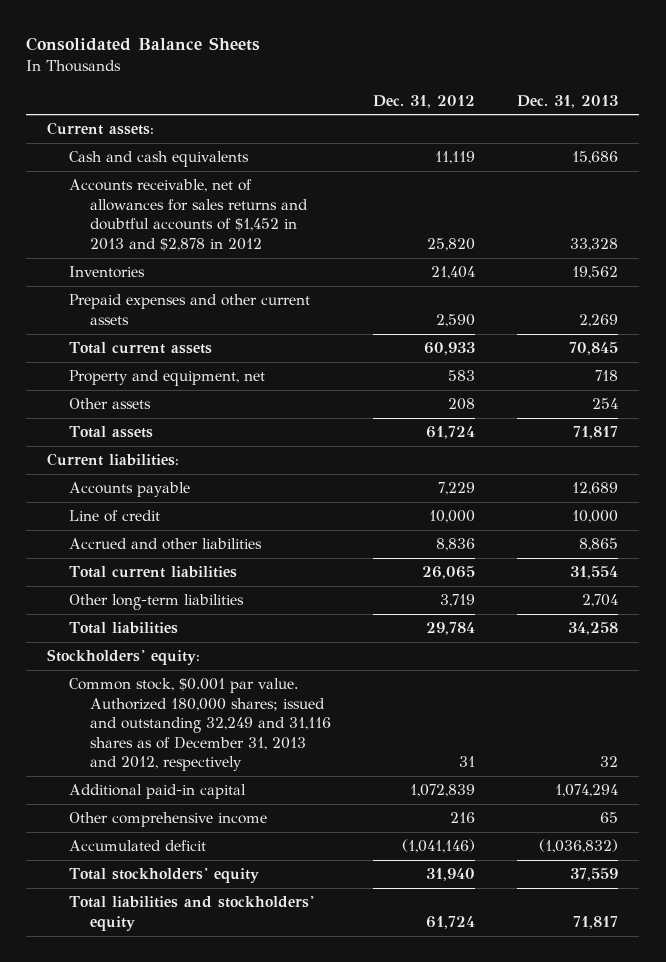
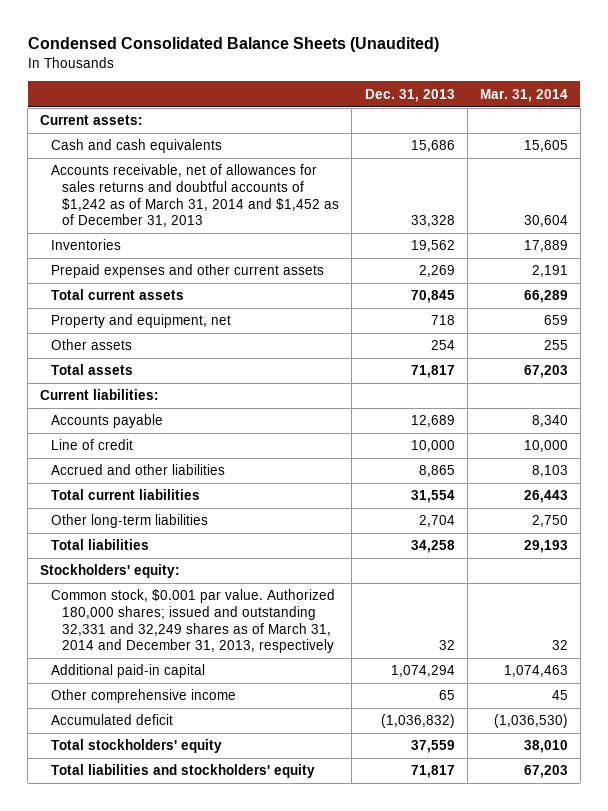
[26,37,261,52] Consolidated Balance Sheets -> [27,37,439,53] Condensed Consolidated Balance Sheets (Unaudited)
[373,94,476,108] Dec. 31, 2012 -> none
none -> [479,88,568,102] Mar. 31, 2014
[68,179,309,251] Accounts receivable, net of allowances for sales returns and doubtful accounts of $1,452 in 2013 and $2,878 in 2012 -> [51,164,340,228] Accounts receivable, net of allowances for sales returns and doubtful accounts of $1,242 as of March 31, 2014 and $1,452 as of December 31, 2013
[68,678,332,772] Common stock, $0.001 par value. Authorized 180,000 shares; issued and outstanding 32,249 and 31,116 shares as of December 31, 2013 and 2012, respectively -> [51,589,336,654] Common stock, $0.001 par value. Authorized 180,000 shares; issued and outstanding 32,331 and 32,249 shares as of March 31, 2014 and December 31, 2013, respectively

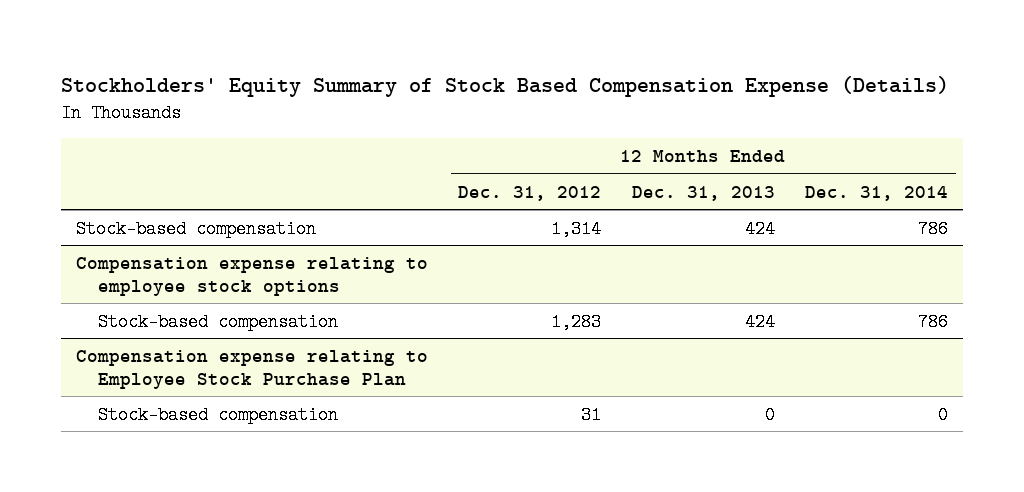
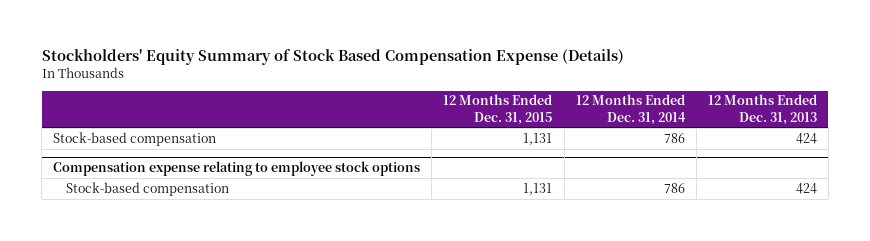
[458,185,602,201] Dec. 31, 2012 -> none
none -> [443,94,553,125] 12 Months Ended Dec. 31, 2015
[75,349,428,389] Compensation expense relating to Employee Stock Purchase Plan -> none
[98,405,339,424] Stock-based compensation -> none

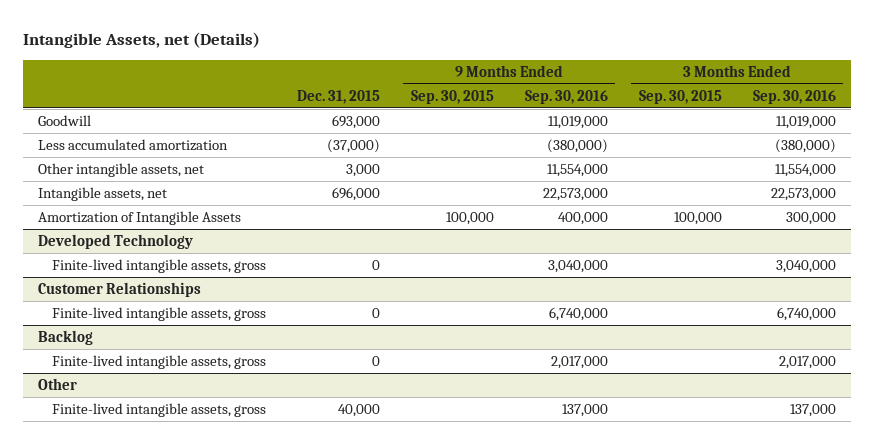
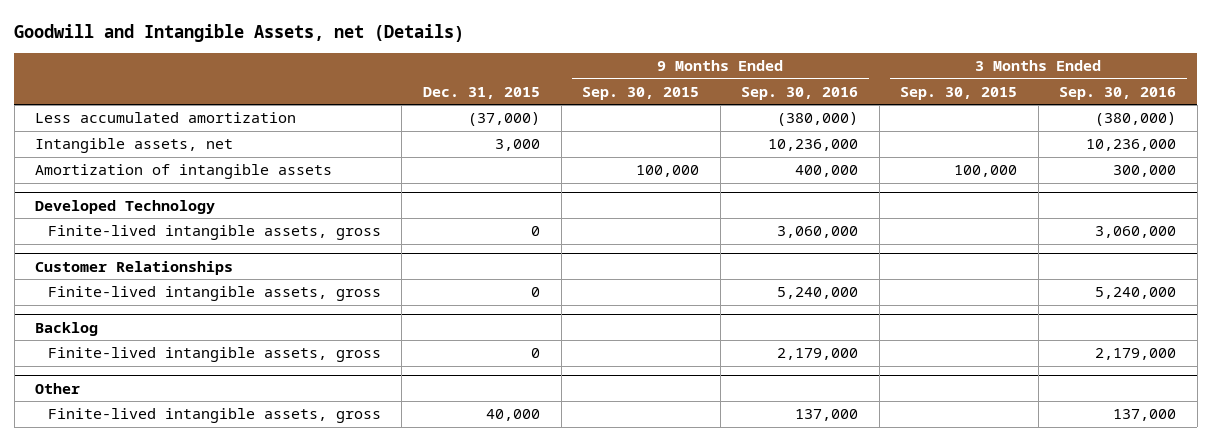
[22,32,260,49] Intangible Assets, net (Details) -> [14,23,465,42] Goodwill and Intangible Assets, net (Details)
[38,115,92,127] Goodwill -> none
[38,163,205,178] Other intangible assets, net -> none
[331,187,380,202] 696,000 -> [494,139,540,152] 3,000
[542,188,608,202] 22,573,000 -> [768,139,859,152] 10,236,000
[770,188,836,202] 22,573,000 -> [1086,139,1177,152] 10,236,000
[38,211,242,226] Amortization of Intangible Assets -> [35,164,333,180] Amortization of intangible assets
[547,260,608,274] 3,040,000 -> [777,226,859,239] 3,060,000
[775,260,836,274] 3,040,000 -> [1095,226,1177,239] 3,060,000
[548,307,608,322] 6,740,000 -> [777,287,859,300] 5,240,000
[776,307,836,322] 6,740,000 -> [1095,287,1177,300] 5,240,000
[550,356,608,370] 2,017,000 -> [777,348,859,361] 2,179,000
[778,356,836,370] 2,017,000 -> [1095,348,1177,361] 2,179,000

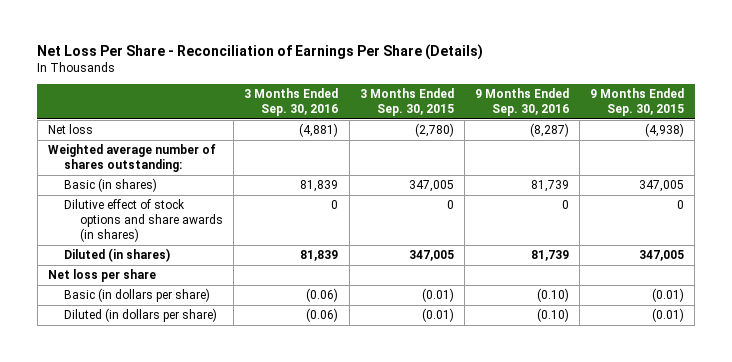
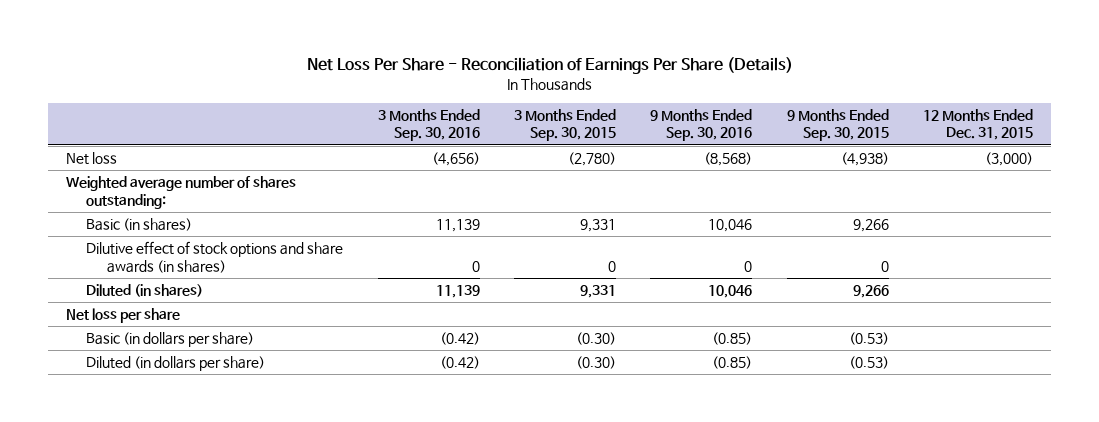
none -> [923,108,1034,141] 12 Months Ended Dec. 31, 2015
[299,123,339,138] (4,881) -> [431,152,480,167] (4,656)
[529,123,569,138] (8,287) -> [704,152,753,167] (8,568)
[300,180,339,193] 81,839 -> [435,219,480,233] 11,139
[408,180,454,193] 347,005 -> [580,219,617,233] 9,331
[530,180,569,193] 81,739 -> [708,219,753,233] 10,046
[639,180,685,193] 347,005 -> [852,219,889,233] 9,266
[300,250,339,262] 81,839 -> [435,285,480,299] 11,139
[408,250,454,262] 347,005 -> [580,285,617,299] 9,331
[530,250,569,262] 81,739 -> [708,285,753,299] 10,046
[639,250,685,262] 347,005 -> [852,285,889,299] 9,266
[306,288,339,303] (0.06) -> [439,332,480,346] (0.42)
[421,288,454,303] (0.01) -> [576,332,617,346] (0.30)
[536,288,569,303] (0.10) -> [712,332,753,346] (0.85)
[652,288,685,303] (0.01) -> [848,332,889,346] (0.53)
[306,308,339,323] (0.06) -> [439,356,480,370] (0.42)
[421,308,454,323] (0.01) -> [576,356,617,370] (0.30)
[536,308,569,323] (0.10) -> [712,356,753,370] (0.85)
[652,308,685,323] (0.01) -> [848,356,889,370] (0.53)

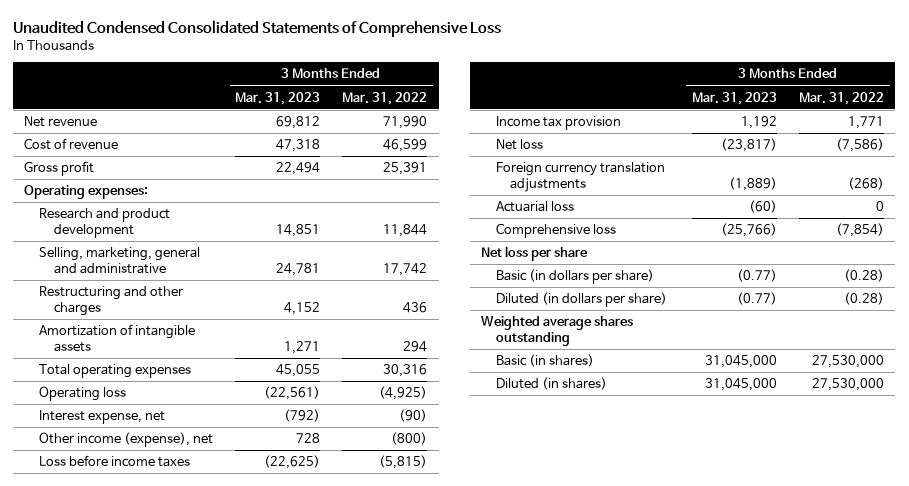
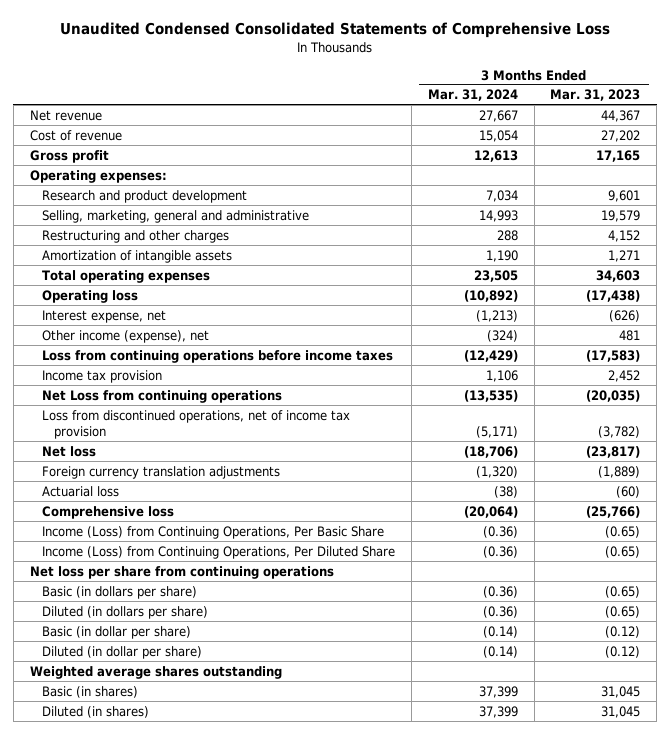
[342,91,428,105] Mar. 31, 2022 -> none
none -> [427,89,518,102] Mar. 31, 2024
[276,116,321,130] 69,812 -> [601,109,641,122] 44,367
[276,139,321,153] 47,318 -> [601,129,641,142] 27,202
[276,162,321,176] 22,494 -> [596,149,641,162] 17,165
[276,223,321,237] 14,851 -> [608,189,641,202] 9,601
[276,262,321,276] 24,781 -> [601,209,641,222] 19,579
[276,364,321,378] 45,055 -> [596,269,641,282] 34,603
[264,386,321,401] (22,561) -> [586,289,641,302] (17,438)
[284,409,321,423] (792) -> [609,309,641,322] (626)
[296,433,321,444] 728 -> [619,329,641,341] 481
[38,455,190,468] Loss before income taxes -> [41,349,393,363] Loss from continuing operations before income taxes
[264,455,321,470] (22,625) -> [586,349,641,362] (17,583)
[740,116,777,130] 1,192 -> [608,369,641,382] 2,452
none -> [41,389,282,403] Net Loss from continuing operations
none -> [41,409,350,439] Loss from discontinued operations, net of income tax provision
none -> [41,525,384,539] Income (Loss) from Continuing Operations, Per Basic Share
none -> [41,545,395,559] Income (Loss) from Continuing Operations, Per Diluted Share
[481,246,589,262] Net loss per share -> [29,565,334,579] Net loss per share from continuing operations
[736,269,777,283] (0.77) -> [605,585,641,598] (0.65)
[736,292,777,306] (0.77) -> [605,605,641,618] (0.65)
none -> [41,625,191,639] Basic (in dollar per share)
none -> [41,645,202,659] Diluted (in dollar per share)
[704,355,777,369] 31,045,000 -> [601,685,641,698] 31,045
[704,378,777,392] 31,045,000 -> [601,705,641,718] 31,045

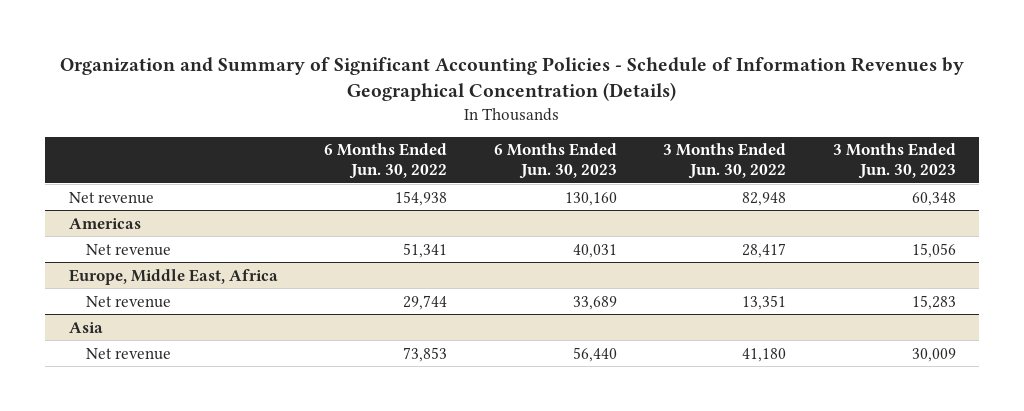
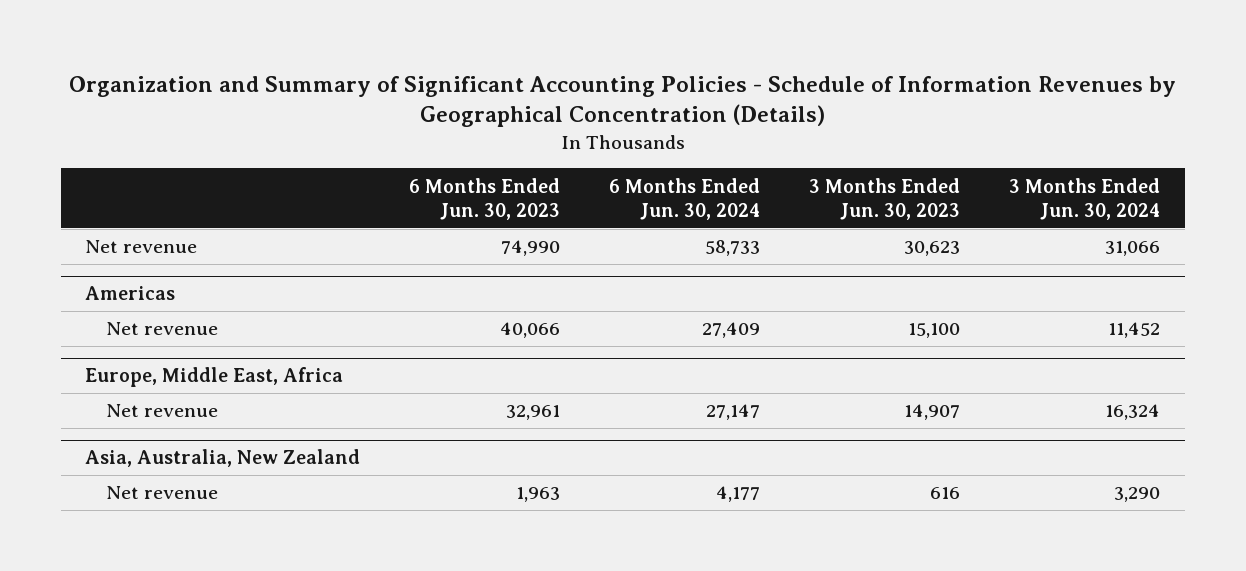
[324,143,448,180] 6 Months Ended Jun. 30, 2022 -> none
[663,143,787,180] 3 Months Ended Jun. 30, 2022 -> none
none -> [609,177,761,221] 6 Months Ended Jun. 30, 2024
none -> [1009,177,1161,221] 3 Months Ended Jun. 30, 2024
[564,191,617,206] 130,160 -> [501,240,561,257] 74,990
[911,191,956,206] 60,348 -> [904,241,961,257] 30,623
[572,243,617,258] 40,031 -> [500,322,561,339] 40,066
[911,242,956,258] 15,056 -> [908,323,961,339] 15,100
[68,321,103,333] Asia -> none
[572,295,617,310] 33,689 -> [506,405,561,421] 32,961
[911,294,956,310] 15,283 -> [904,404,961,421] 14,907
none -> [85,449,361,468] Asia, Australia, New Zealand
[572,346,617,362] 56,440 -> [516,487,561,503] 1,963
[911,347,956,362] 30,009 -> [930,487,961,500] 616

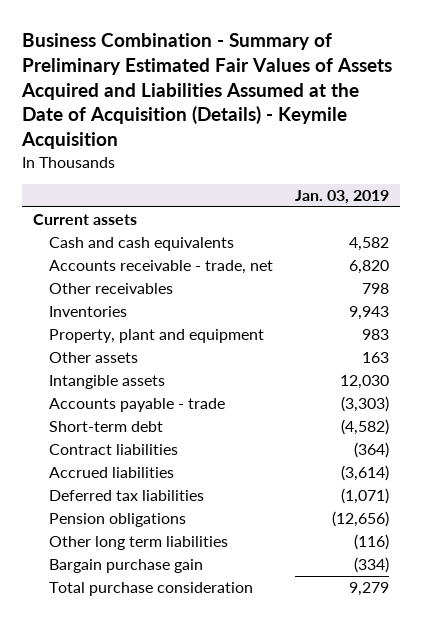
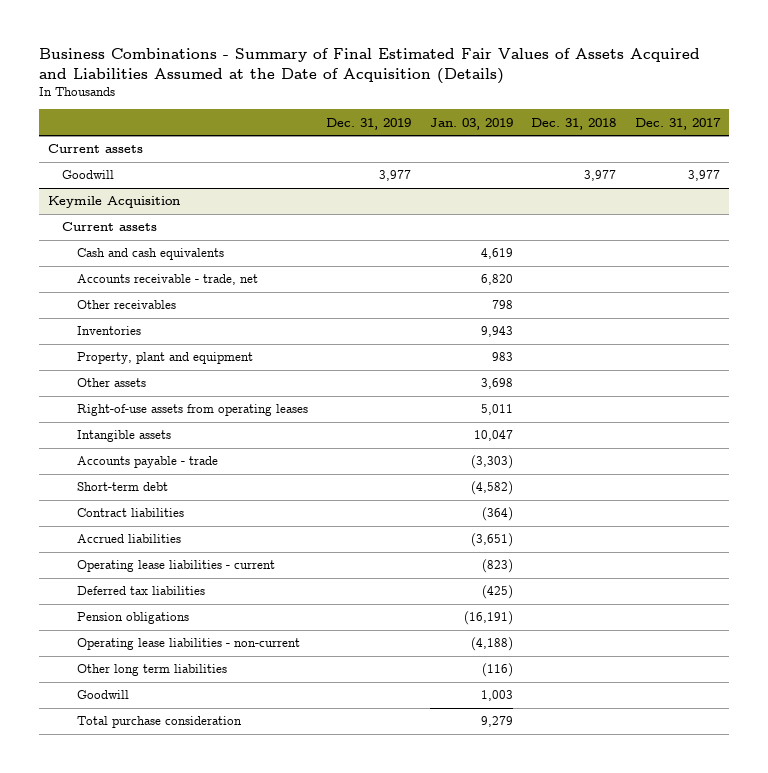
[20,32,392,150] Business Combination - Summary of Preliminary Estimated Fair Values of Assets Acquired and Liabilities Assumed at the Date of Acquisition (Details) - Keymile Acquisition -> [38,47,700,84] Business Combinations - Summary of Final Estimated Fair Values of Assets Acquired and Liabilities Assumed at the Date of Acquisition (Details)
none -> [326,117,412,130] Dec. 31, 2019
none -> [531,117,617,130] Dec. 31, 2018
none -> [634,117,721,130] Dec. 31, 2017
none -> [62,170,115,180] Goodwill
none -> [47,196,180,209] Keymile Acquisition
none -> [62,222,158,232] Current assets
[349,237,390,252] 4,582 -> [480,248,513,260] 4,619
[362,352,390,364] 163 -> [480,378,513,390] 3,698
none -> [76,404,308,417] Right-of-use assets from operating leases
[340,375,390,390] 12,030 -> [473,430,513,442] 10,047
[341,465,390,482] (3,614) -> [470,533,513,548] (3,651)
none -> [76,560,275,573] Operating lease liabilities - current
[341,488,390,505] (1,071) -> [481,585,513,600] (425)
[332,511,390,528] (12,656) -> [463,611,513,626] (16,191)
none -> [76,638,300,651] Operating lease liabilities - non-current
[49,559,204,574] Bargain purchase gain -> none
none -> [76,690,129,700] Goodwill

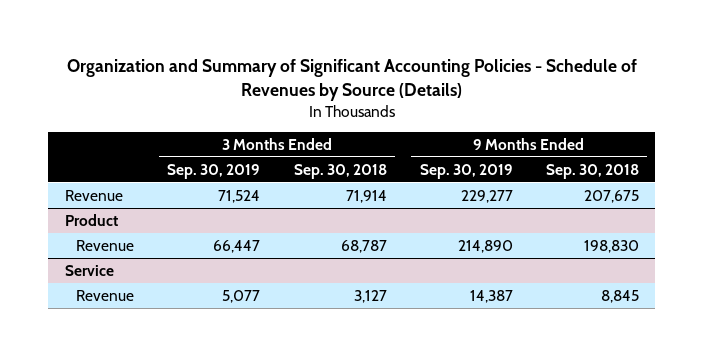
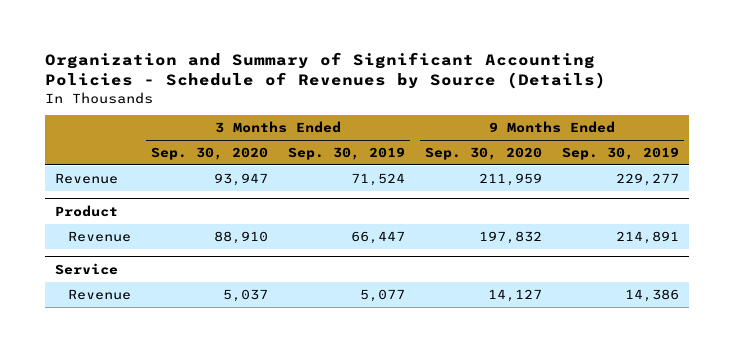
[293,163,387,179] Sep. 30, 2018 -> none
[545,163,639,179] Sep. 30, 2018 -> none
none -> [150,146,268,160] Sep. 30, 2020
none -> [425,146,543,160] Sep. 30, 2020
[457,239,513,253] 214,890 -> [616,230,680,244] 214,891
[469,289,513,303] 14,387 -> [625,288,680,302] 14,386

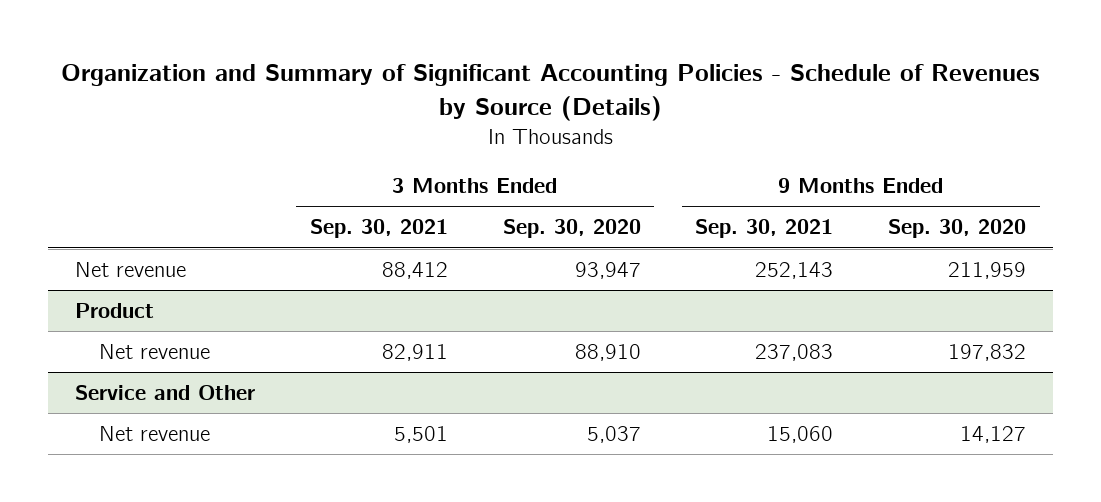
[288,146,406,160] Sep. 30, 2019 -> none
[562,146,680,160] Sep. 30, 2019 -> none
none -> [310,219,449,239] Sep. 30, 2021
none -> [695,219,834,239] Sep. 30, 2021
[55,172,119,184] Revenue -> [75,262,187,278] Net revenue
[55,262,119,275] Service -> none
[67,230,131,242] Revenue -> [99,344,211,360] Net revenue
none -> [75,385,256,401] Service and Other
[67,288,131,300] Revenue -> [99,426,211,442] Net revenue

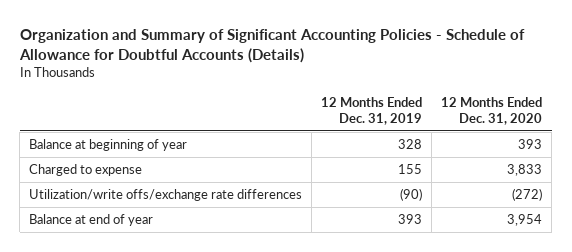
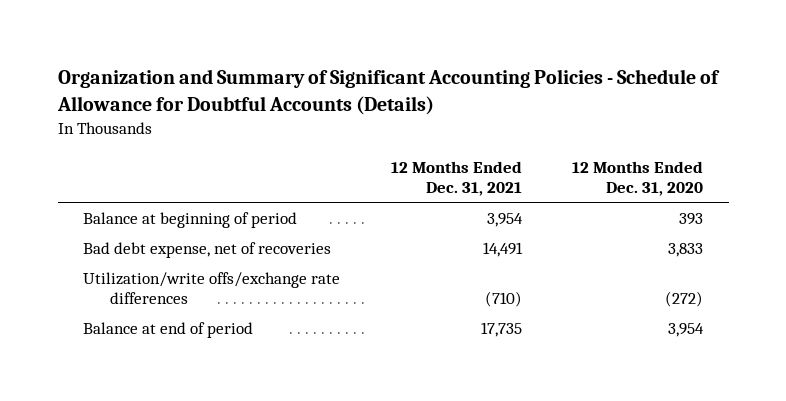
[321,97,423,125] 12 Months Ended Dec. 31, 2019 -> none
none -> [390,160,522,196] 12 Months Ended Dec. 31, 2021
[29,139,188,152] Balance at beginning of year -> [83,211,298,228] Balance at beginning of period
[29,164,143,177] Charged to expense -> [83,241,332,258] Bad debt expense, net of recoveries
[29,214,154,227] Balance at end of year -> [83,321,254,338] Balance at end of period

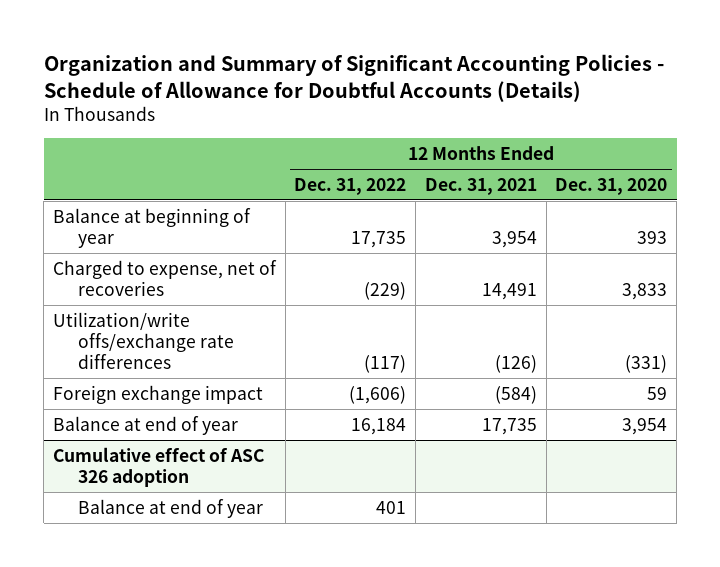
none -> [294,177,407,195] Dec. 31, 2022
[83,211,298,228] Balance at beginning of period -> [52,207,251,248] Balance at beginning of year
[83,241,332,258] Bad debt expense, net of recoveries -> [52,259,277,296] Charged to expense, net of recoveries
[484,291,522,308] (710) -> [494,354,537,373] (126)
[665,291,704,308] (272) -> [625,354,668,373] (331)
none -> [52,384,263,404] Foreign exchange impact
[83,321,254,338] Balance at end of period -> [52,415,238,435] Balance at end of year
none -> [52,446,264,487] Cumulative effect of ASC 326 adoption
none -> [77,498,263,518] Balance at end of year

